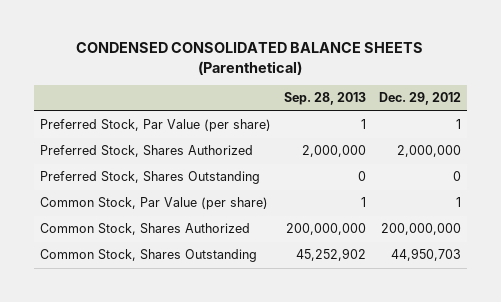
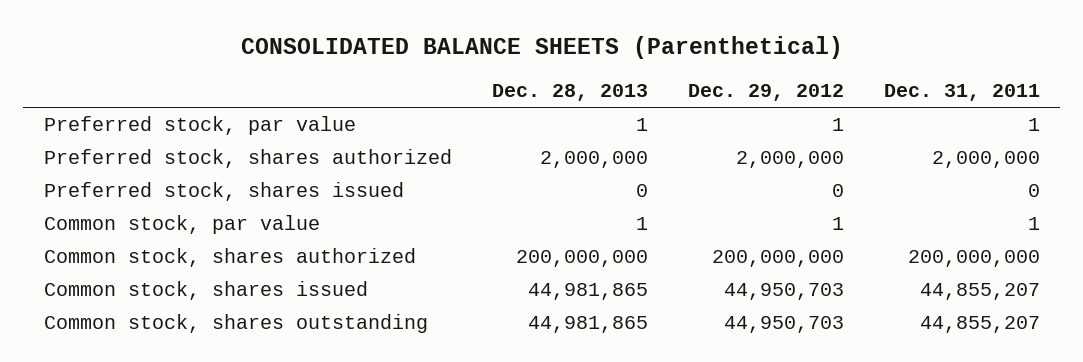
[76,42,424,75] CONDENSED CONSOLIDATED BALANCE SHEETS (Parenthetical) -> [240,36,843,60] CONSOLIDATED BALANCE SHEETS (Parenthetical)
[283,92,366,106] Sep. 28, 2013 -> none
none -> [491,84,648,102] Dec. 28, 2013
none -> [883,84,1040,102] Dec. 31, 2011
[40,119,272,133] Preferred Stock, Par Value (per share) -> [43,116,356,136] Preferred stock, par value
[40,145,254,158] Preferred Stock, Shares Authorized -> [43,149,452,169] Preferred stock, shares authorized
[40,171,261,185] Preferred Stock, Shares Outstanding -> [43,182,404,202] Preferred stock, shares issued
[40,197,269,211] Common Stock, Par Value (per share) -> [43,215,320,235] Common stock, par value
[40,223,251,236] Common Stock, Shares Authorized -> [43,248,416,268] Common stock, shares authorized
none -> [43,281,368,301] Common stock, shares issued
[40,249,258,263] Common Stock, Shares Outstanding -> [43,314,428,334] Common stock, shares outstanding

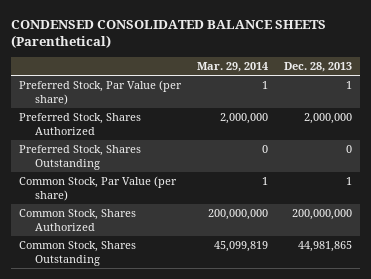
[240,36,843,60] CONSOLIDATED BALANCE SHEETS (Parenthetical) -> [11,19,327,49] CONDENSED CONSOLIDATED BALANCE SHEETS (Parenthetical)
[687,84,844,102] Dec. 29, 2012 -> none
[883,84,1040,102] Dec. 31, 2011 -> none
none -> [197,62,269,73] Mar. 29, 2014
[43,281,368,301] Common stock, shares issued -> none
[43,116,356,136] Preferred stock, par value -> [19,79,183,106] Preferred Stock, Par Value (per share)
[43,149,452,169] Preferred stock, shares authorized -> [19,112,142,136] Preferred Stock, Shares Authorized
[43,182,404,202] Preferred stock, shares issued -> [19,144,142,171] Preferred Stock, Shares Outstanding
[43,215,320,235] Common stock, par value -> [19,175,178,202] Common Stock, Par Value (per share)
[43,248,416,268] Common stock, shares authorized -> [19,208,137,232] Common Stock, Shares Authorized
[43,314,428,334] Common stock, shares outstanding -> [19,240,137,267] Common Stock, Shares Outstanding

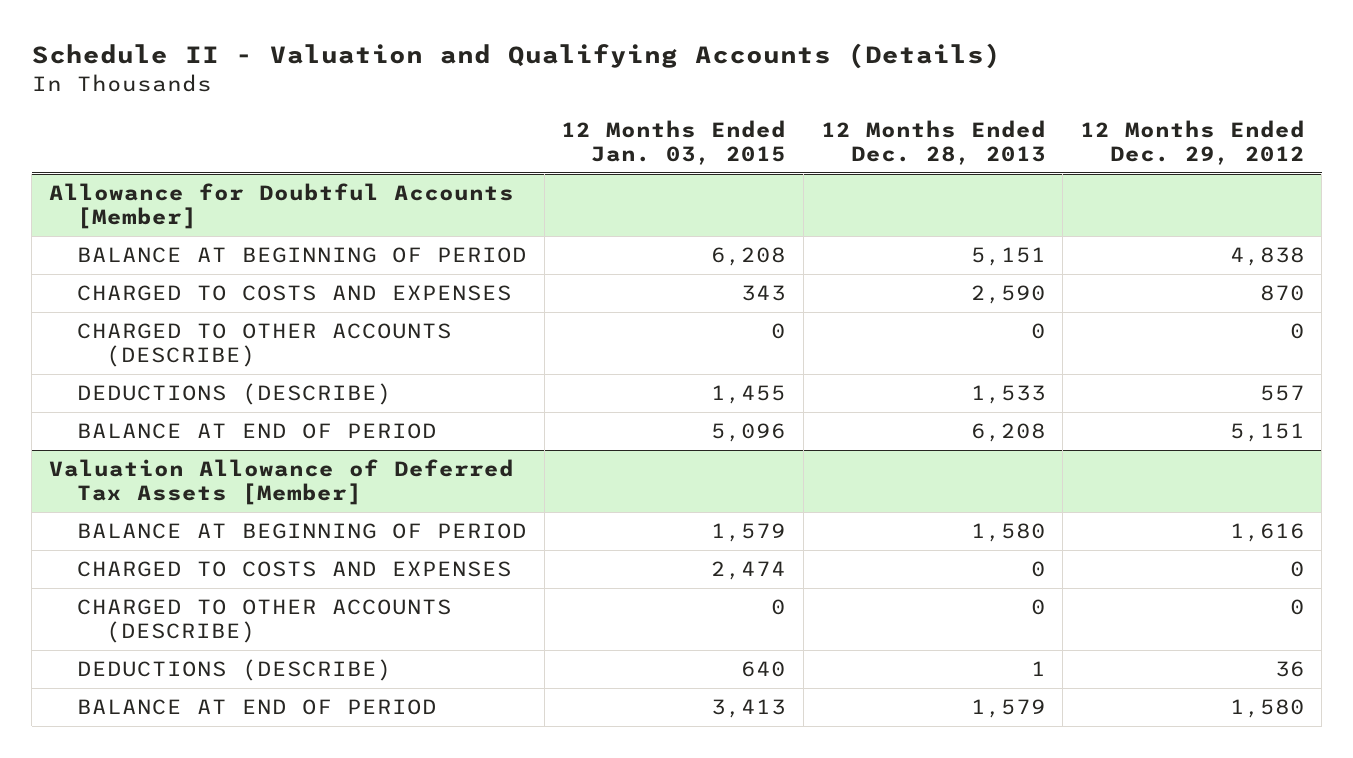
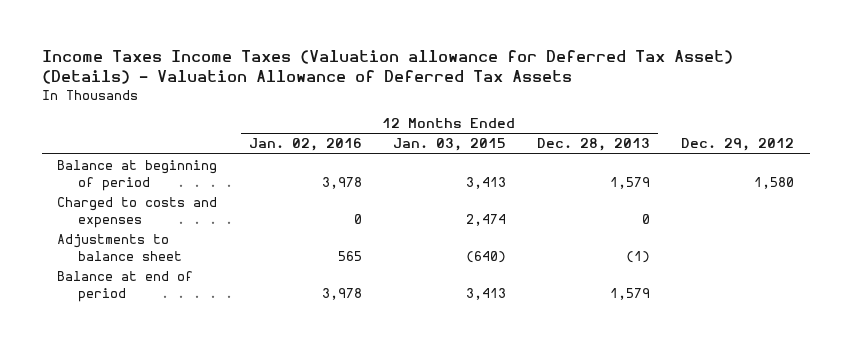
[31,43,1001,70] Schedule II - Valuation and Qualifying Accounts (Details) -> [41,50,733,85] Income Taxes Income Taxes (Valuation allowance for Deferred Tax Asset) (Details) - Valuation Allowance of Deferred Tax Assets
[1079,119,1305,166] 12 Months Ended Dec. 29, 2012 -> none
none -> [248,138,362,152] Jan. 02, 2016
none -> [681,138,795,152] Dec. 29, 2012
[48,182,514,230] Allowance for Doubtful Accounts [Member] -> none
[77,322,453,368] CHARGED TO OTHER ACCOUNTS (DESCRIBE) -> none
[77,382,393,405] DEDUCTIONS (DESCRIBE) -> none
[48,458,514,506] Valuation Allowance of Deferred Tax Assets [Member] -> none
[77,522,528,539] BALANCE AT BEGINNING OF PERIOD -> none
[77,560,513,577] CHARGED TO COSTS AND EXPENSES -> none
[77,598,453,644] CHARGED TO OTHER ACCOUNTS (DESCRIBE) -> none
[77,658,393,681] DEDUCTIONS (DESCRIBE) -> none
[77,698,438,715] BALANCE AT END OF PERIOD -> none
[77,246,528,263] BALANCE AT BEGINNING OF PERIOD -> [57,160,218,191] Balance at beginning of period
[711,246,787,266] 6,208 -> [465,176,506,189] 3,413
[970,246,1046,266] 5,151 -> [610,176,651,189] 1,579
[77,284,513,301] CHARGED TO COSTS AND EXPENSES -> [57,197,218,228] Charged to costs and expenses
[741,284,787,301] 343 -> [465,213,506,226] 2,474
[970,284,1046,304] 2,590 -> [642,213,651,224] 0
none -> [57,234,182,261] Adjustments to balance sheet
[77,422,438,439] BALANCE AT END OF PERIOD -> [57,271,194,302] Balance at end of period
[711,422,787,442] 5,096 -> [465,287,506,300] 3,413
[970,422,1046,442] 6,208 -> [610,287,651,300] 1,579

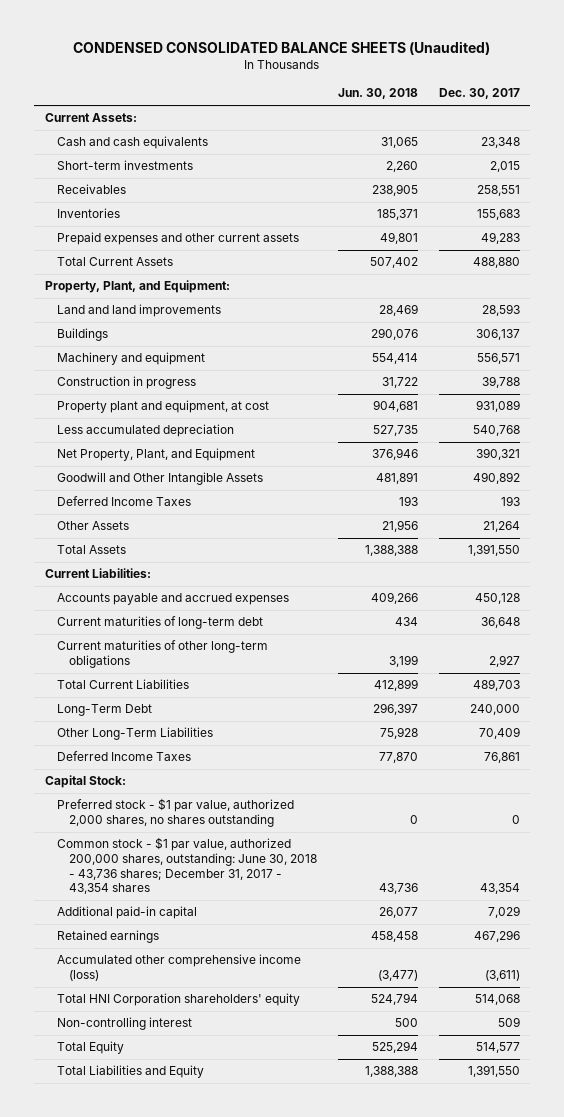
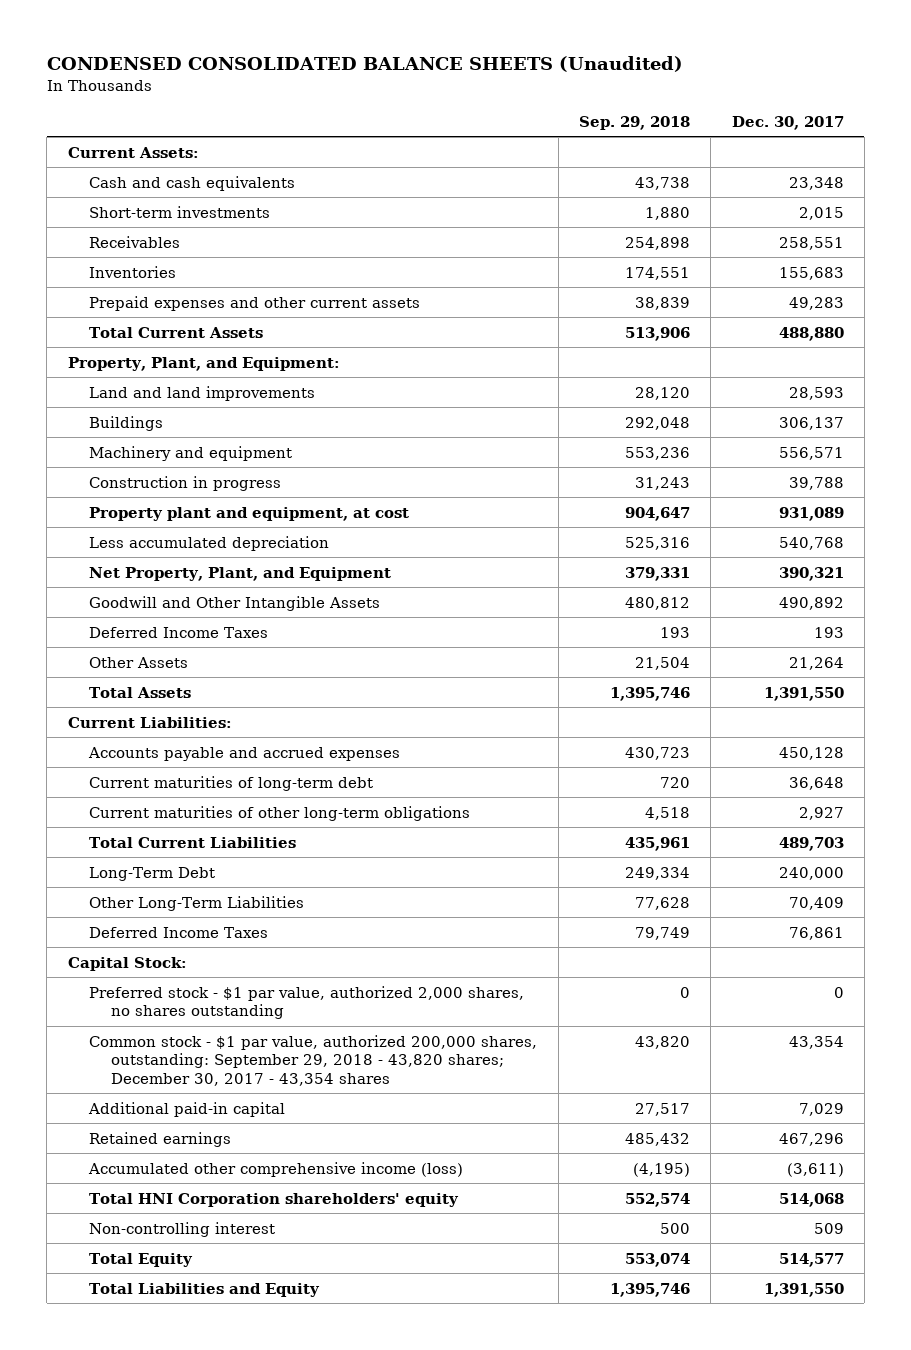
[337,88,418,100] Jun. 30, 2018 -> none
none -> [578,115,690,130] Sep. 29, 2018
[56,837,317,895] Common stock - $1 par value, authorized 200,000 shares, outstanding: June 30, 2018 - 43,736 shares; December 31, 2017 - 43,354 shares -> [89,1034,538,1086] Common stock - $1 par value, authorized 200,000 shares, outstanding: September 29, 2018 - 43,820 shares; December 30, 2017 - 43,354 shares

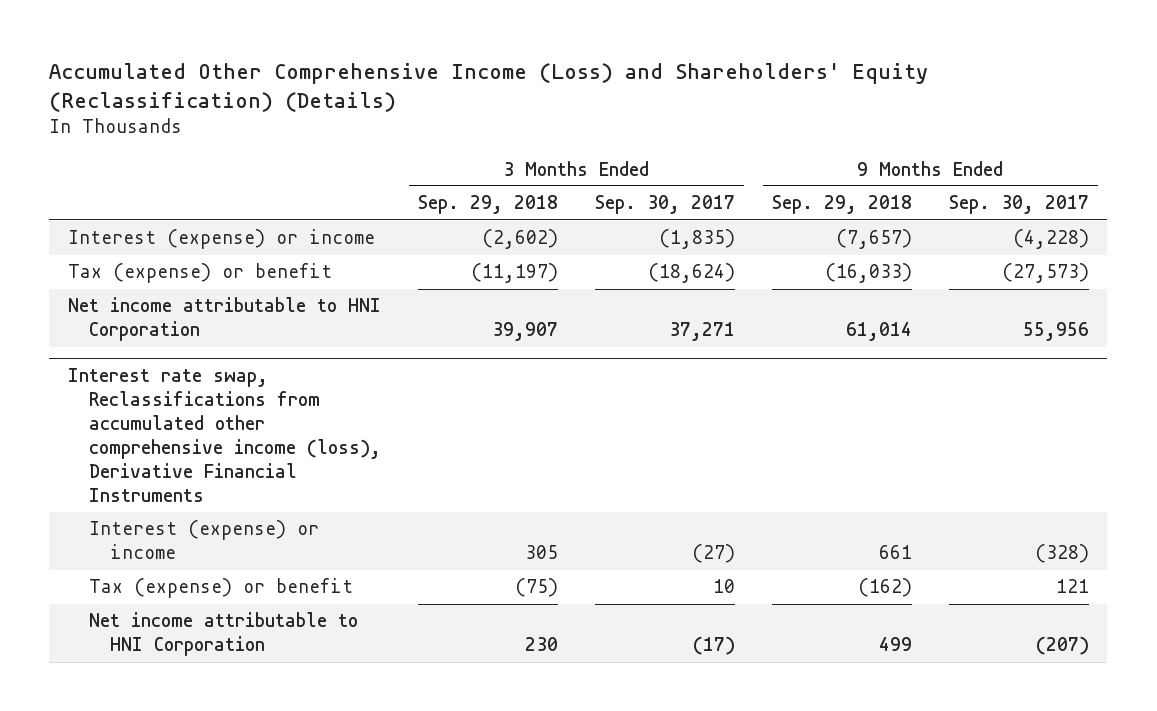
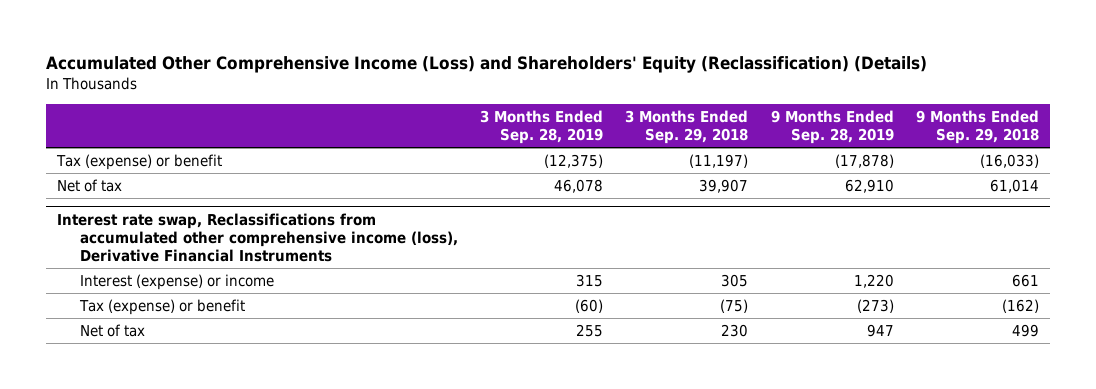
[594,195,735,215] Sep. 30, 2017 -> none
[948,195,1089,215] Sep. 30, 2017 -> none
none -> [479,110,603,145] 3 Months Ended Sep. 28, 2019
none -> [770,110,894,145] 9 Months Ended Sep. 28, 2019
[67,229,375,250] Interest (expense) or income -> none
[67,297,381,342] Net income attributable to HNI Corporation -> [57,179,123,193] Net of tax
[89,612,359,657] Net income attributable to HNI Corporation -> [79,324,145,338] Net of tax

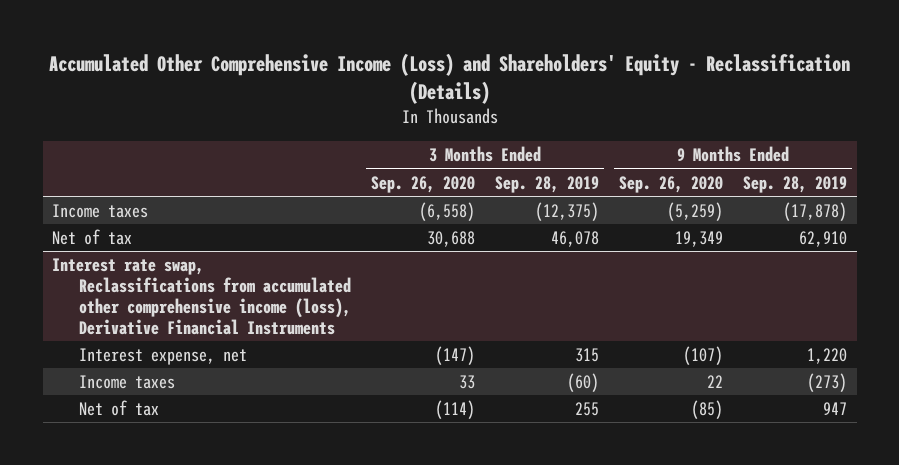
[45,56,927,74] Accumulated Other Comprehensive Income (Loss) and Shareholders' Equity (Reclassification) (Details) -> [48,52,850,104] Accumulated Other Comprehensive Income (Loss) and Shareholders' Equity - Reclassification (Details)
[625,110,749,145] 3 Months Ended Sep. 29, 2018 -> none
[915,110,1039,145] 9 Months Ended Sep. 29, 2018 -> none
none -> [371,175,476,193] Sep. 26, 2020
none -> [619,175,724,193] Sep. 26, 2020
[56,154,223,171] Tax (expense) or benefit -> [52,204,149,219] Income taxes
[79,274,274,291] Interest (expense) or income -> [79,348,248,366] Interest expense, net
[78,299,245,316] Tax (expense) or benefit -> [79,375,176,390] Income taxes

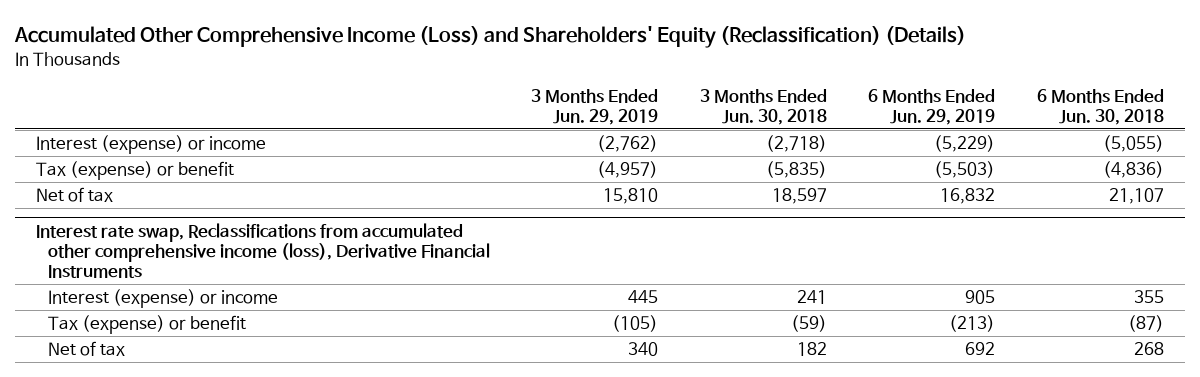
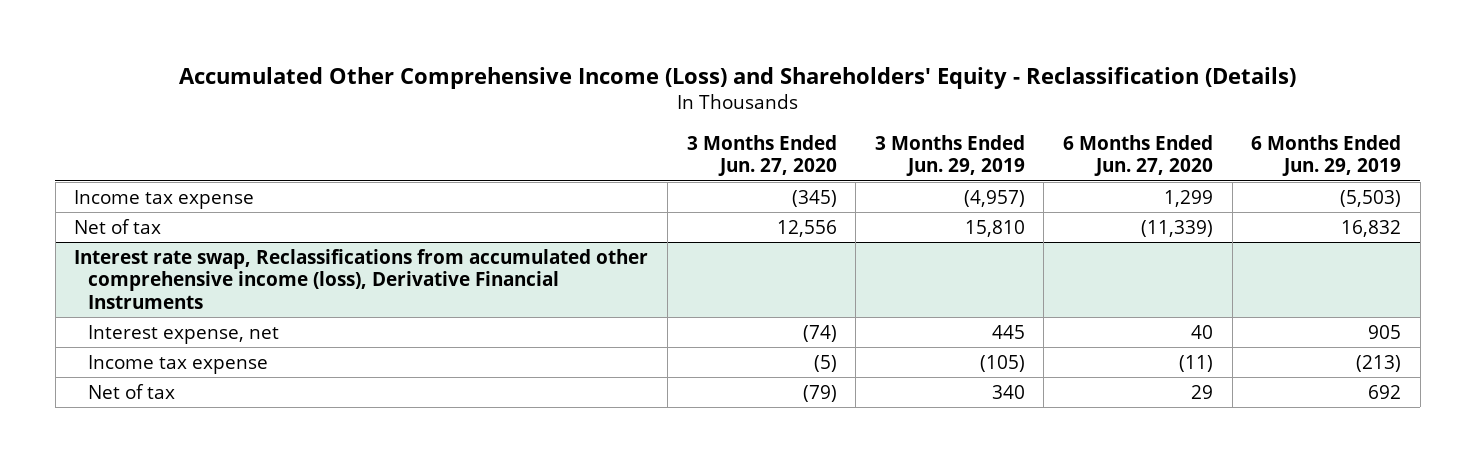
[14,25,967,48] Accumulated Other Comprehensive Income (Loss) and Shareholders' Equity (Reclassification) (Details) -> [178,67,1296,90] Accumulated Other Comprehensive Income (Loss) and Shareholders' Equity - Reclassification (Details)
[699,88,827,125] 3 Months Ended Jun. 30, 2018 -> none
[1036,88,1164,125] 6 Months Ended Jun. 30, 2018 -> none
none -> [686,134,837,177] 3 Months Ended Jun. 27, 2020
none -> [1062,134,1213,177] 6 Months Ended Jun. 27, 2020
[35,135,266,155] Interest (expense) or income -> none
[35,161,234,181] Tax (expense) or benefit -> [74,189,255,209] Income tax expense
[47,289,278,309] Interest (expense) or income -> [88,324,280,344] Interest expense, net
[47,315,246,335] Tax (expense) or benefit -> [88,354,269,374] Income tax expense

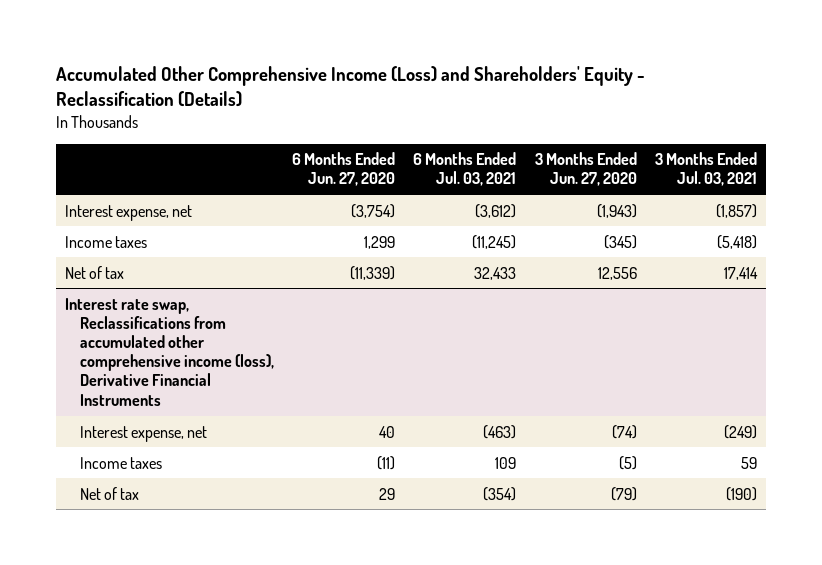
[874,134,1025,177] 3 Months Ended Jun. 29, 2019 -> none
[1251,134,1402,177] 6 Months Ended Jun. 29, 2019 -> none
none -> [413,152,517,187] 6 Months Ended Jul. 03, 2021
none -> [654,152,757,187] 3 Months Ended Jul. 03, 2021
none -> [65,204,193,221] Interest expense, net
[74,189,255,209] Income tax expense -> [65,235,148,248] Income taxes
[88,354,269,374] Income tax expense -> [80,456,163,469] Income taxes

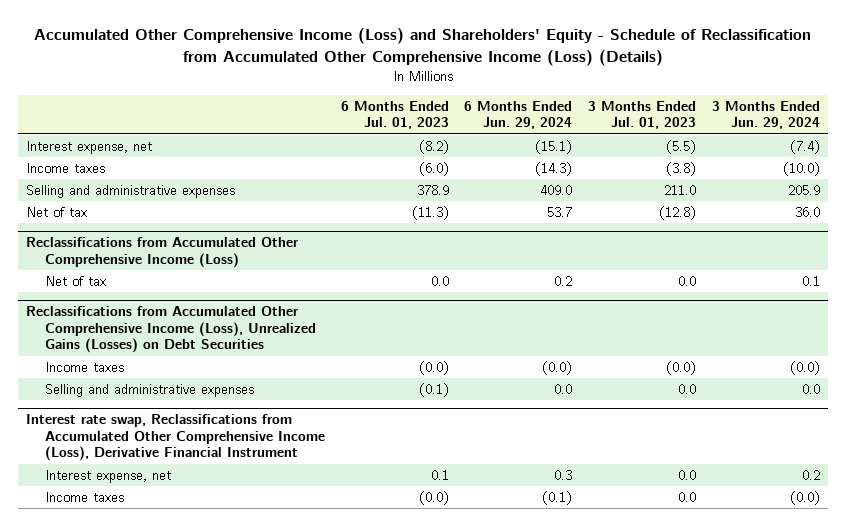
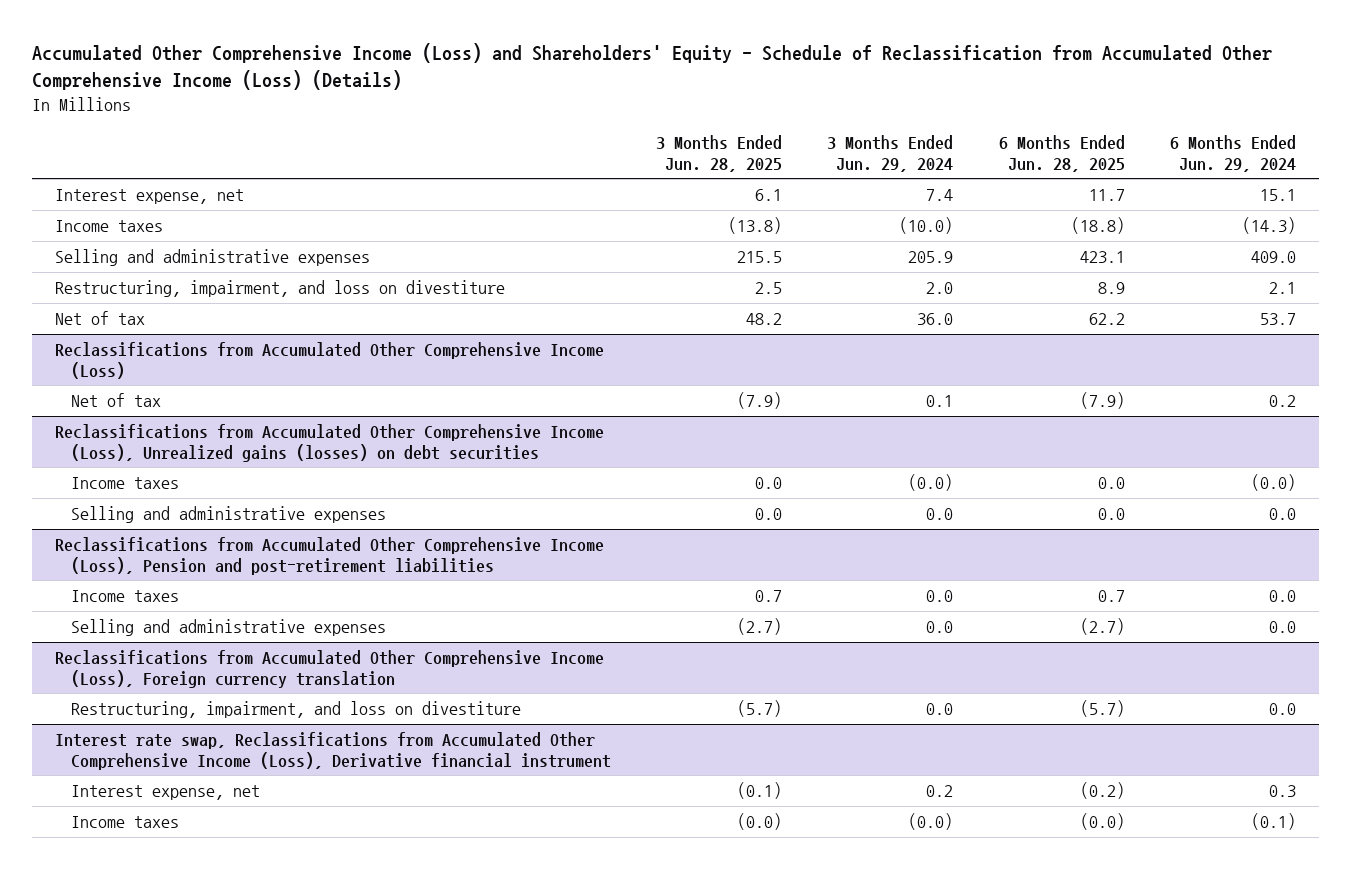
[340,100,449,130] 6 Months Ended Jul. 01, 2023 -> none
[588,100,697,130] 3 Months Ended Jul. 01, 2023 -> none
none -> [655,134,782,172] 3 Months Ended Jun. 28, 2025
none -> [998,134,1125,172] 6 Months Ended Jun. 28, 2025
[535,139,573,154] (15.1) -> [1260,188,1297,201] 15.1
[789,139,820,154] (7.4) -> [926,188,954,201] 7.4
none -> [54,279,505,297] Restructuring, impairment, and loss on divestiture
[26,306,317,354] Reclassifications from Accumulated Other Comprehensive Income (Loss), Unrealized Gains (Losses) on Debt Securities -> [54,423,604,462] Reclassifications from Accumulated Other Comprehensive Income (Loss), Unrealized gains (losses) on debt securities
none -> [54,536,604,575] Reclassifications from Accumulated Other Comprehensive Income (Loss), Pension and post-retirement liabilities
none -> [70,589,179,602] Income taxes
none -> [70,618,386,636] Selling and administrative expenses
none -> [54,649,604,688] Reclassifications from Accumulated Other Comprehensive Income (Loss), Foreign currency translation
none -> [70,700,521,718] Restructuring, impairment, and loss on divestiture
[26,414,326,462] Interest rate swap, Reclassifications from Accumulated Other Comprehensive Income (Loss), Derivative Financial Instrument -> [54,731,611,770] Interest rate swap, Reclassifications from Accumulated Other Comprehensive Income (Loss), Derivative financial instrument

